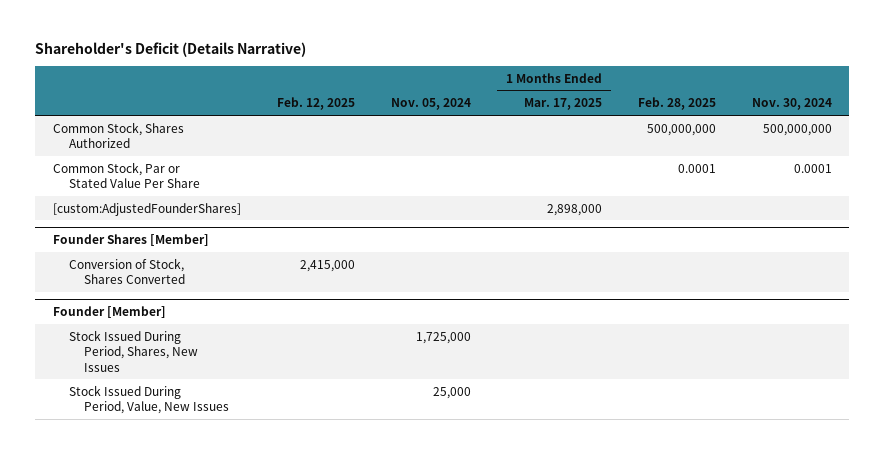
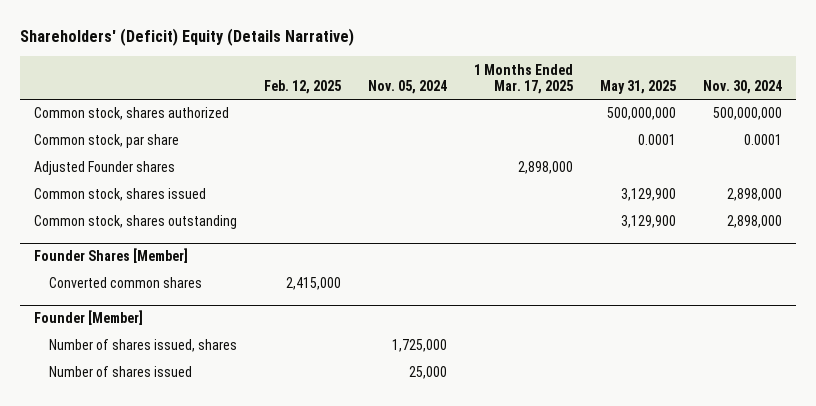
[35,42,307,58] Shareholder's Deficit (Details Narrative) -> [20,28,355,47] Shareholders' (Deficit) Equity (Details Narrative)
[637,97,716,111] Feb. 28, 2025 -> none
none -> [600,80,677,95] May 31, 2025
[53,121,185,149] Common Stock, Shares Authorized -> [33,107,229,121] Common stock, shares authorized
[53,161,200,189] Common Stock, Par or Stated Value Per Share -> [33,134,179,149] Common stock, par share
[53,202,242,216] [custom:AdjustedFounderShares] -> [33,161,175,176] Adjusted Founder shares
none -> [33,188,206,202] Common stock, shares issued
none -> [33,215,237,230] Common stock, shares outstanding
[68,257,185,285] Conversion of Stock, Shares Converted -> [49,277,203,289] Converted common shares
[68,329,198,372] Stock Issued During Period, Shares, New Issues -> [49,339,238,353] Number of shares issued, shares
[68,384,229,415] Stock Issued During Period, Value, New Issues -> [49,366,193,378] Number of shares issued

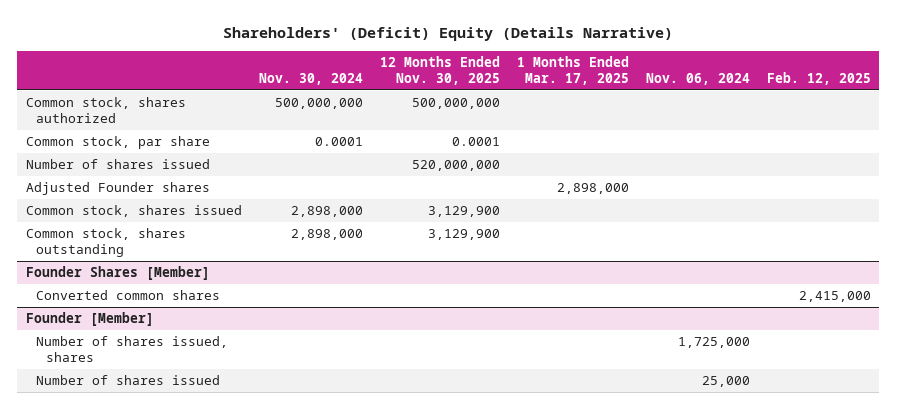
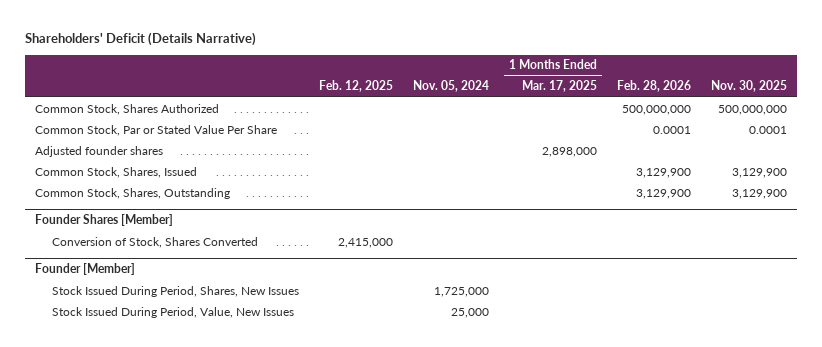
[223,26,674,41] Shareholders' (Deficit) Equity (Details Narrative) -> [25,32,257,47] Shareholders' Deficit (Details Narrative)
[258,72,363,85] Nov. 30, 2024 -> none
[379,56,500,85] 12 Months Ended Nov. 30, 2025 -> none
[645,72,750,85] Nov. 06, 2024 -> none
none -> [413,80,490,93] Nov. 05, 2024
none -> [617,80,692,93] Feb. 28, 2026
none -> [711,80,788,93] Nov. 30, 2025
[25,159,210,170] Number of shares issued -> none
[25,97,186,123] Common stock, shares authorized -> [35,103,220,115] Common Stock, Shares Authorized
[25,136,210,150] Common stock, par share -> [35,124,278,136] Common Stock, Par or Stated Value Per Share
[25,182,210,196] Adjusted Founder shares -> [35,145,164,157] Adjusted founder shares
[25,205,242,218] Common stock, shares issued -> [35,166,198,178] Common Stock, Shares, Issued
[25,228,186,257] Common stock, shares outstanding -> [35,187,231,199] Common Stock, Shares, Outstanding
[35,290,220,301] Converted common shares -> [52,236,259,248] Conversion of Stock, Shares Converted
[35,336,228,362] Number of shares issued, shares -> [52,285,300,297] Stock Issued During Period, Shares, New Issues
[35,375,220,386] Number of shares issued -> [52,306,295,318] Stock Issued During Period, Value, New Issues

